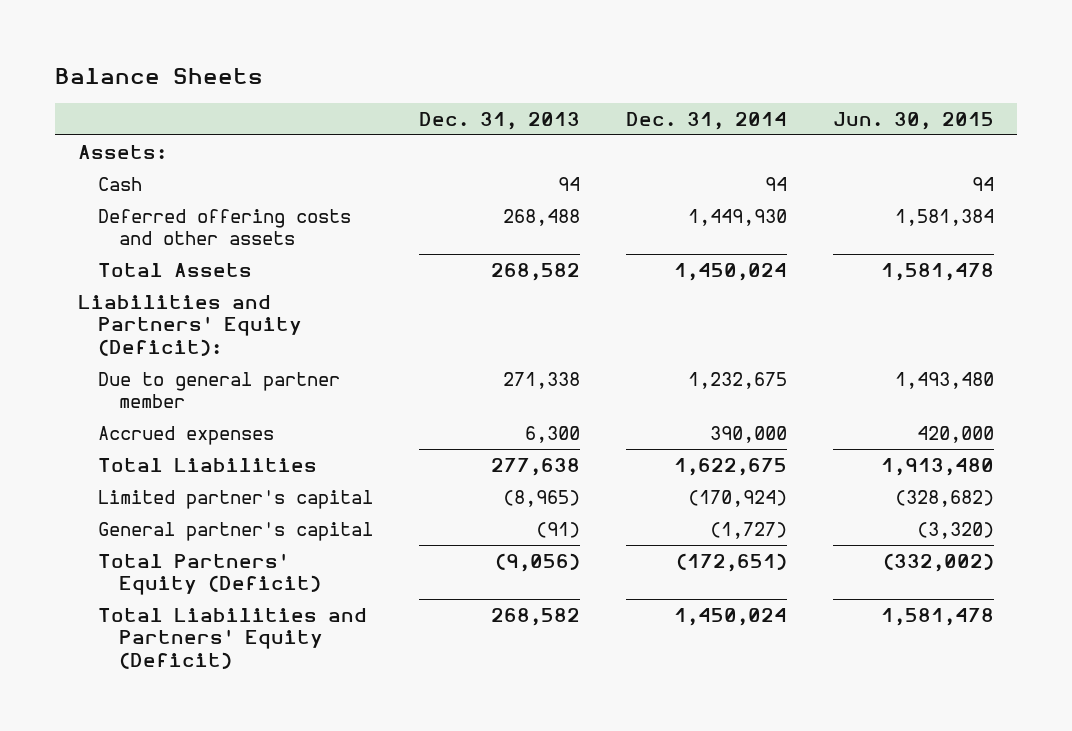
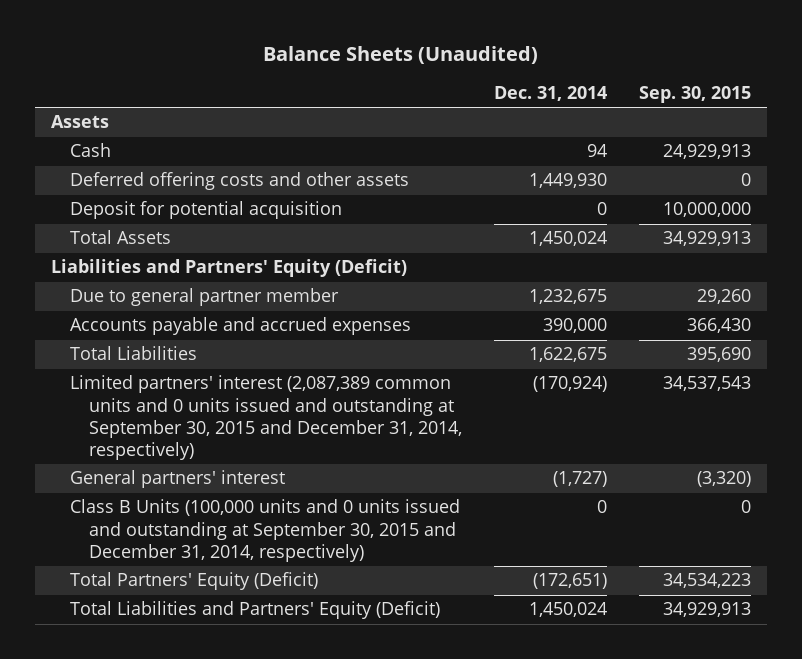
[55,68,264,85] Balance Sheets -> [262,46,538,65] Balance Sheets (Unaudited)
[419,111,581,130] Dec. 31, 2013 -> none
[832,111,994,130] Jun. 30, 2015 -> none
none -> [638,86,751,104] Sep. 30, 2015
[78,144,168,159] Assets: -> [50,115,109,129] Assets
none -> [69,201,342,220] Deposit for potential acquisition
[78,294,303,356] Liabilities and Partners' Equity (Deficit): -> [50,259,407,278] Liabilities and Partners' Equity (Deficit)
[98,425,275,445] Accrued expenses -> [69,317,411,336] Accounts payable and accrued expenses
[98,489,374,509] Limited partner's capital -> [69,375,462,461] Limited partners' interest (2,087,389 common units and 0 units issued and outstanding at September 30, 2015 and December 31, 2014, respectively)
[98,521,374,541] General partner's capital -> [69,470,285,489] General partners' interest
none -> [69,499,460,562] Class B Units (100,000 units and 0 units issued and outstanding at September 30, 2015 and December 31, 2014, respectively)

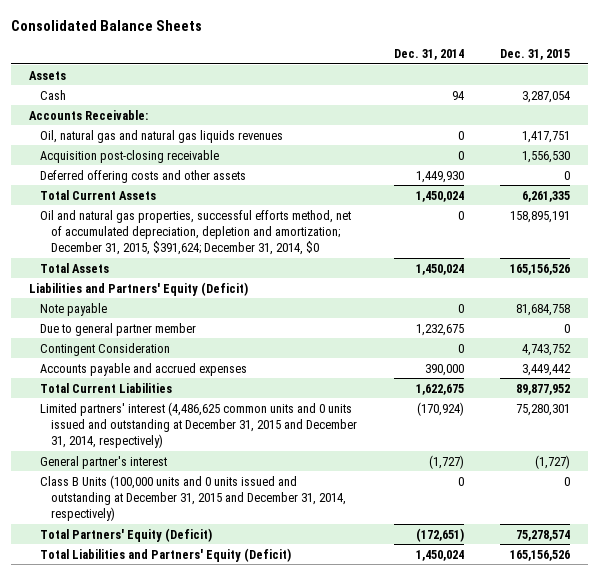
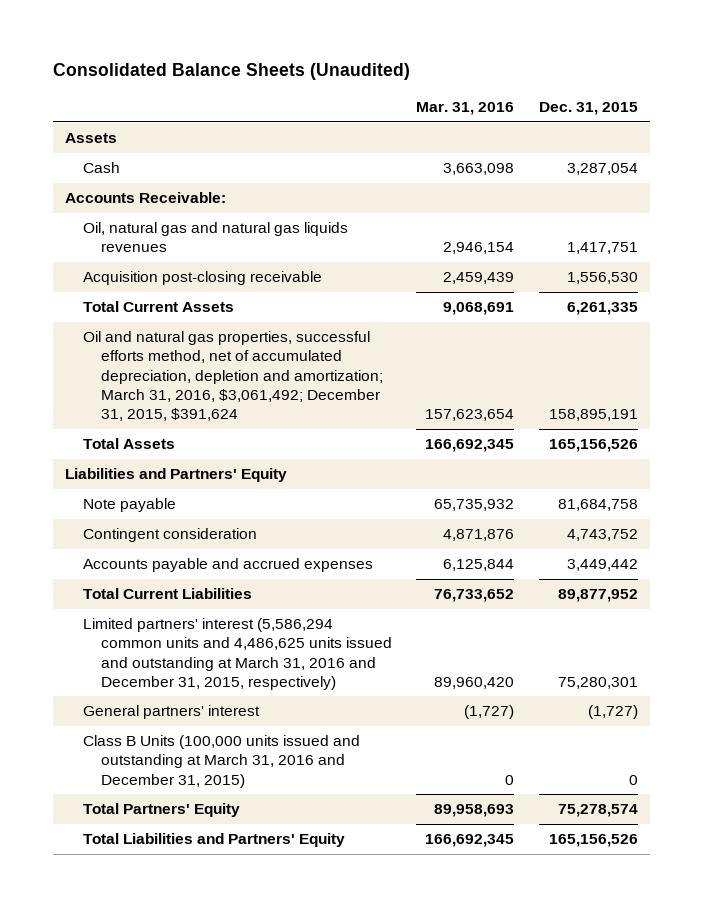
[10,19,202,31] Consolidated Balance Sheets -> [52,63,410,81] Consolidated Balance Sheets (Unaudited)
[393,48,464,60] Dec. 31, 2014 -> none
none -> [416,102,515,116] Mar. 31, 2016
[40,169,247,183] Deferred offering costs and other assets -> none
[40,209,352,256] Oil and natural gas properties, successful efforts method, net of accumulated depreciation, depletion and amortization; December 31, 2015, $391,624; December 31, 2014, $0 -> [82,331,383,422] Oil and natural gas properties, successful efforts method, net of accumulated depreciation, depletion and amortization; March 31, 2016, $3,061,492; December 31, 2015, $391,624
[29,281,249,296] Liabilities and Partners' Equity (Deficit) -> [64,468,287,483] Liabilities and Partners' Equity
[40,322,197,336] Due to general partner member -> none
[40,342,171,356] Contingent Consideration -> [82,528,257,543] Contingent consideration
[40,401,358,449] Limited partners' interest (4,486,625 common units and 0 units issued and outstanding at December 31, 2015 and December 31, 2014, respectively) -> [82,618,392,690] Limited partners' interest (5,586,294 common units and 4,486,625 units issued and outstanding at March 31, 2016 and December 31, 2015, respectively)
[40,455,168,469] General partner's interest -> [82,705,260,720] General partners' interest
[40,474,347,522] Class B Units (100,000 units and 0 units issued and outstanding at December 31, 2015 and December 31, 2014, respectively) -> [82,735,360,788] Class B Units (100,000 units issued and outstanding at March 31, 2016 and December 31, 2015)
[40,527,213,542] Total Partners' Equity (Deficit) -> [82,803,240,818] Total Partners' Equity
[40,547,292,562] Total Liabilities and Partners' Equity (Deficit) -> [82,833,345,848] Total Liabilities and Partners' Equity

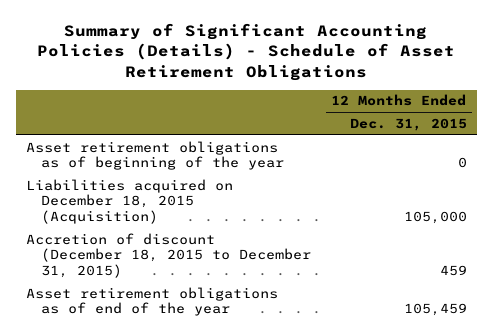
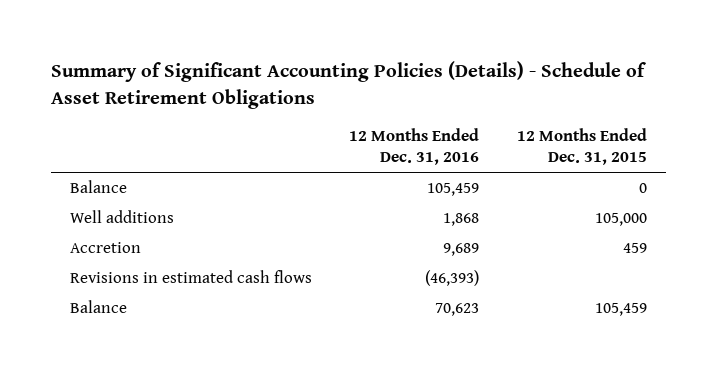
none -> [349,128,480,166] 12 Months Ended Dec. 31, 2016
[26,140,284,171] Asset retirement obligations as of beginning of the year -> [69,180,127,194] Balance
[26,178,234,224] Liabilities acquired on December 18, 2015 (Acquisition) -> [69,210,174,224] Well additions
[26,232,311,278] Accretion of discount (December 18, 2015 to December 31, 2015) -> [69,242,141,254] Accretion
none -> [69,270,312,284] Revisions in estimated cash flows
[26,286,279,317] Asset retirement obligations as of end of the year -> [69,300,127,314] Balance

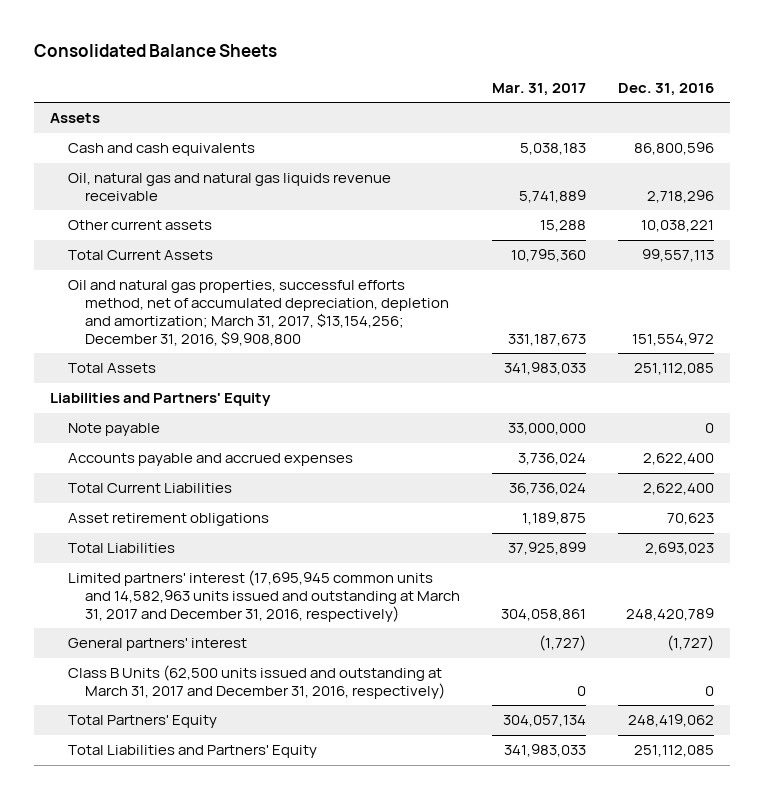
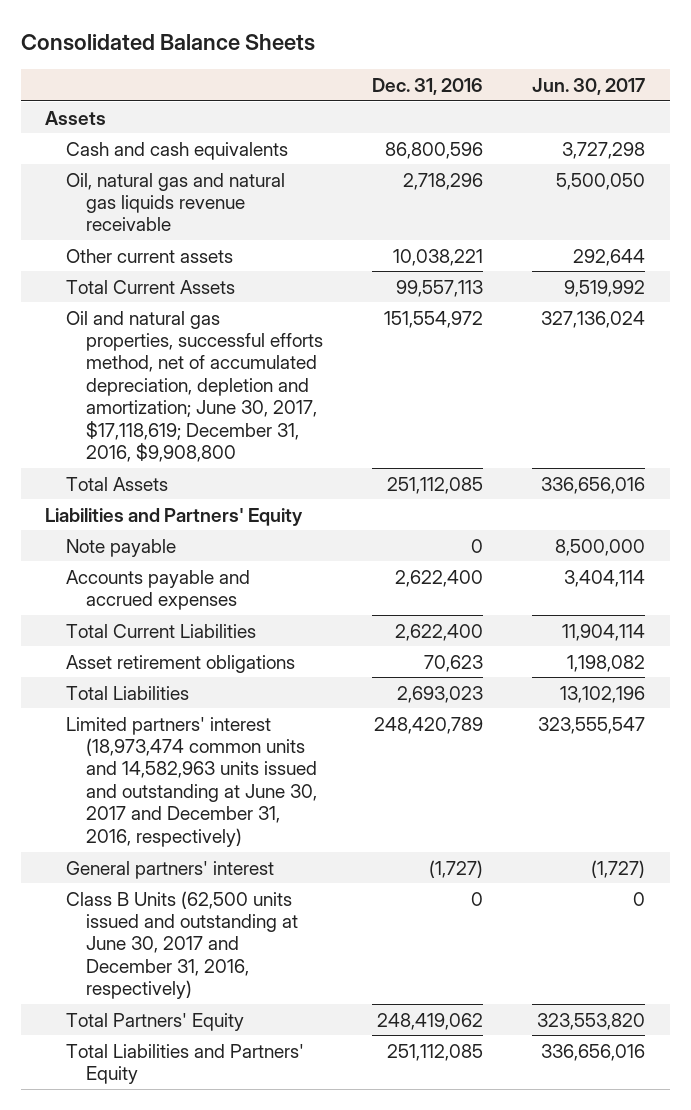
[492,82,587,96] Mar. 31, 2017 -> none
none -> [532,77,646,95] Jun. 30, 2017
[67,280,450,346] Oil and natural gas properties, successful efforts method, net of accumulated depreciation, depletion and amortization; March 31, 2017, $13,154,256; December 31, 2016, $9,908,800 -> [65,310,324,463] Oil and natural gas properties, successful efforts method, net of accumulated depreciation, depletion and amortization; June 30, 2017, $17,118,619; December 31, 2016, $9,908,800
[67,570,461,623] Limited partners' interest (17,695,945 common units and 14,582,963 units issued and outstanding at March 31, 2017 and December 31, 2016, respectively) -> [65,716,318,847] Limited partners' interest (18,973,474 common units and 14,582,963 units issued and outstanding at June 30, 2017 and December 31, 2016, respectively)
[67,665,446,700] Class B Units (62,500 units issued and outstanding at March 31, 2017 and December 31, 2016, respectively) -> [65,890,299,1000] Class B Units (62,500 units issued and outstanding at June 30, 2017 and December 31, 2016, respectively)

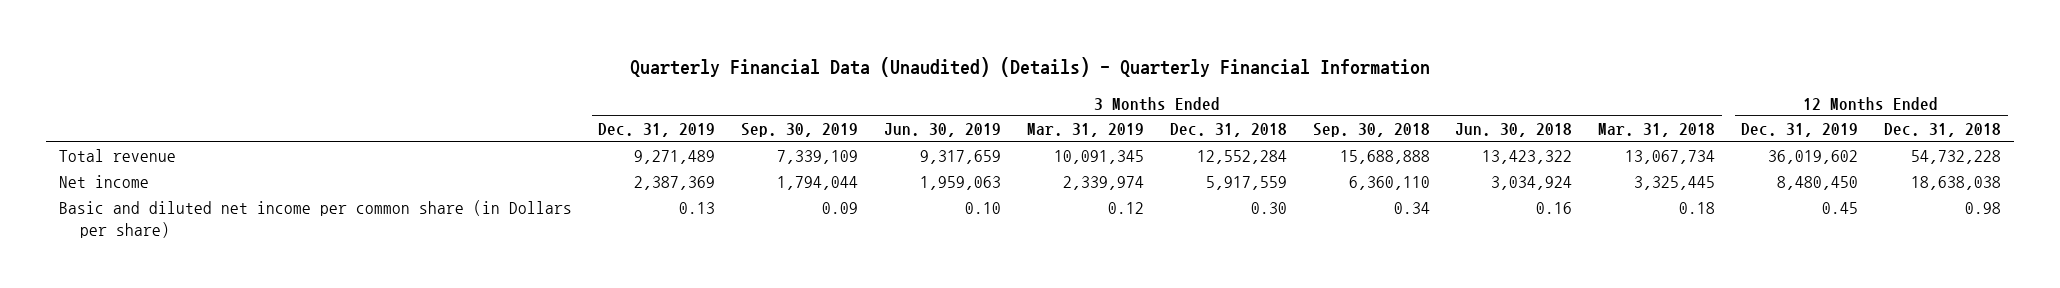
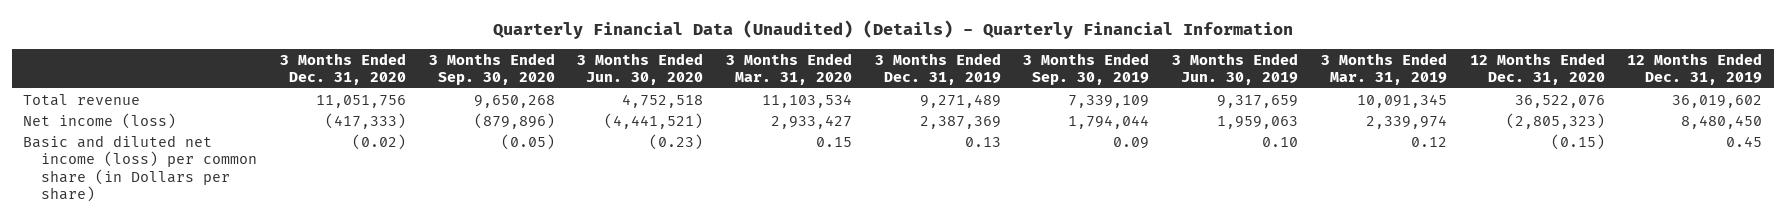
[1169,123,1287,138] Dec. 31, 2018 -> none
[1312,123,1430,138] Sep. 30, 2018 -> none
[1455,123,1573,138] Jun. 30, 2018 -> none
[1598,123,1716,138] Mar. 31, 2018 -> none
[1884,123,2002,138] Dec. 31, 2018 -> none
none -> [279,52,406,86] 3 Months Ended Dec. 31, 2020
none -> [428,52,555,86] 3 Months Ended Sep. 30, 2020
none -> [577,52,704,86] 3 Months Ended Jun. 30, 2020
none -> [726,52,853,86] 3 Months Ended Mar. 31, 2020
none -> [1469,52,1605,86] 12 Months Ended Dec. 31, 2020
[59,175,150,189] Net income -> [23,112,177,129] Net income (loss)
[59,200,573,238] Basic and diluted net income per common share (in Dollars per share) -> [23,134,258,203] Basic and diluted net income (loss) per common share (in Dollars per share)

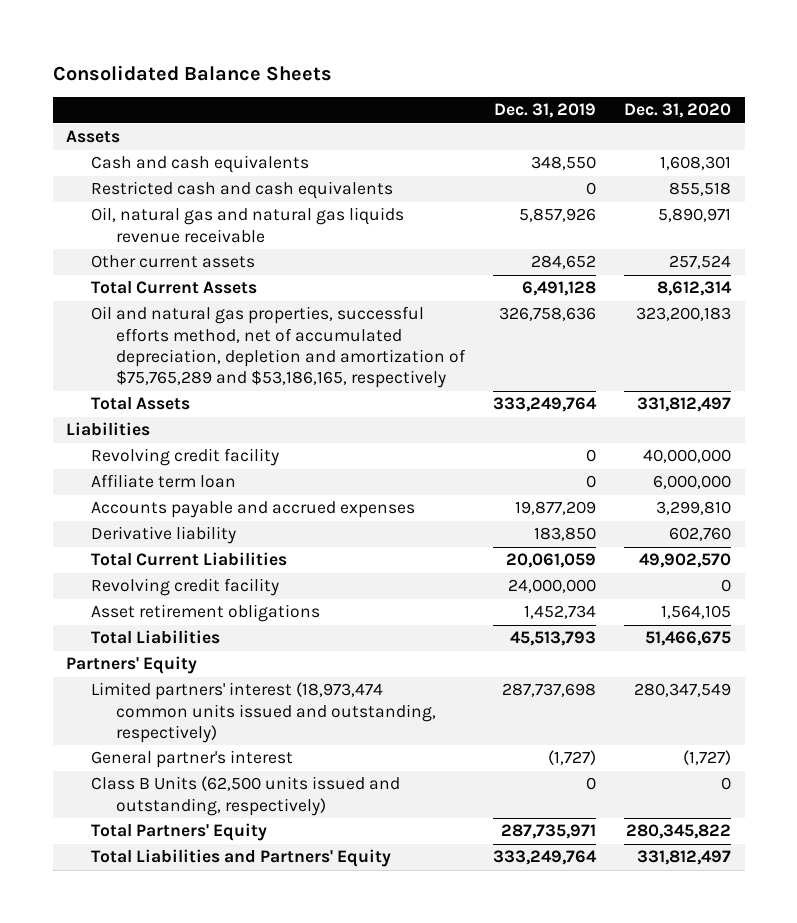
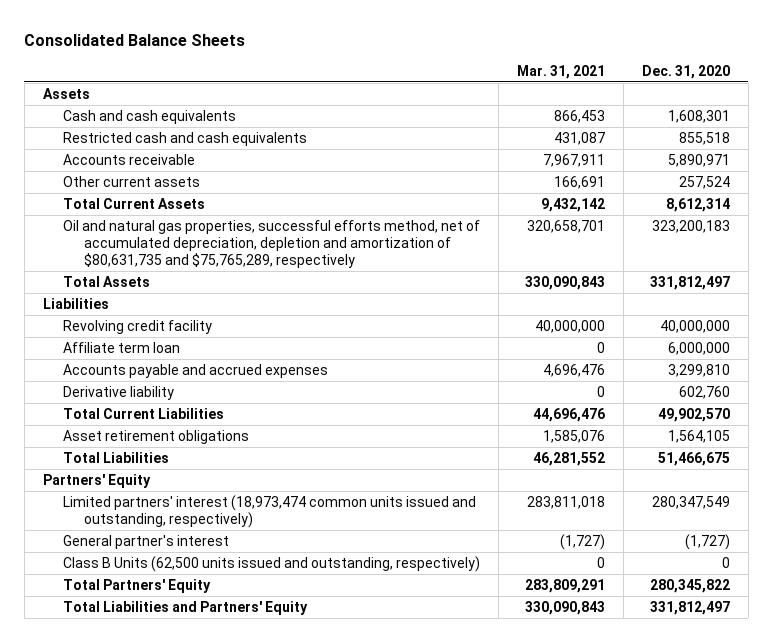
[493,103,596,119] Dec. 31, 2019 -> none
none -> [517,65,606,80] Mar. 31, 2021
[91,207,405,243] Oil, natural gas and natural gas liquids revenue receivable -> [63,153,196,165] Accounts receivable
[91,306,466,389] Oil and natural gas properties, successful efforts method, net of accumulated depreciation, depletion and amortization of $75,765,289 and $53,186,165, respectively -> [63,219,481,268] Oil and natural gas properties, successful efforts method, net of accumulated depreciation, depletion and amortization of $80,631,735 and $75,765,289, respectively
[91,578,280,597] Revolving credit facility -> none

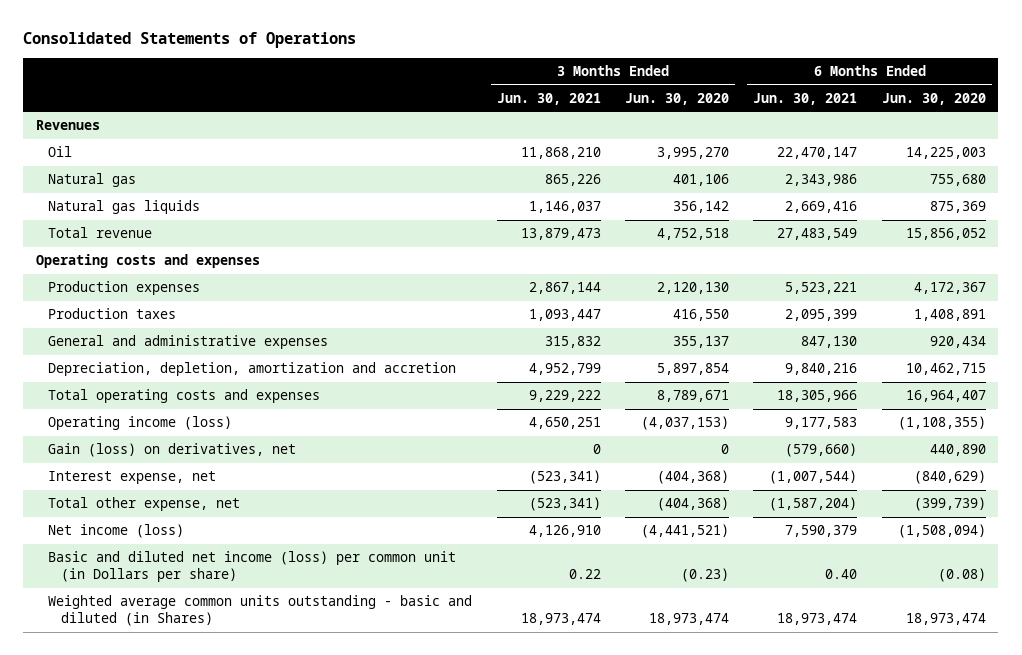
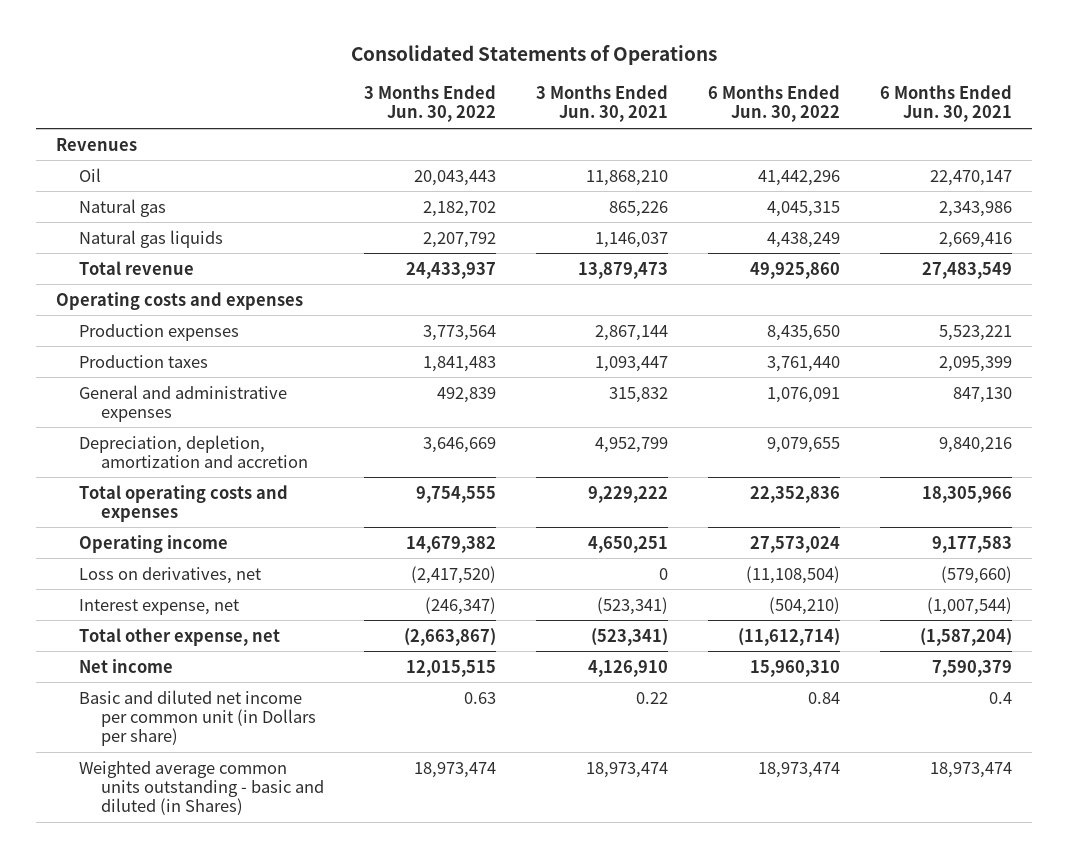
[625,92,730,105] Jun. 30, 2020 -> none
[881,92,986,105] Jun. 30, 2020 -> none
none -> [364,85,497,123] 3 Months Ended Jun. 30, 2022
none -> [708,85,841,123] 6 Months Ended Jun. 30, 2022
[48,416,233,431] Operating income (loss) -> [78,534,228,553] Operating income
[48,443,297,458] Gain (loss) on derivatives, net -> [78,566,261,584] Loss on derivatives, net
[48,524,185,539] Net income (loss) -> [78,658,173,673] Net income
[48,551,457,583] Basic and diluted net income (loss) per common unit (in Dollars per share) -> [78,689,317,747] Basic and diluted net income per common unit (in Dollars per share)
[825,569,858,580] 0.40 -> [989,691,1013,704] 0.4

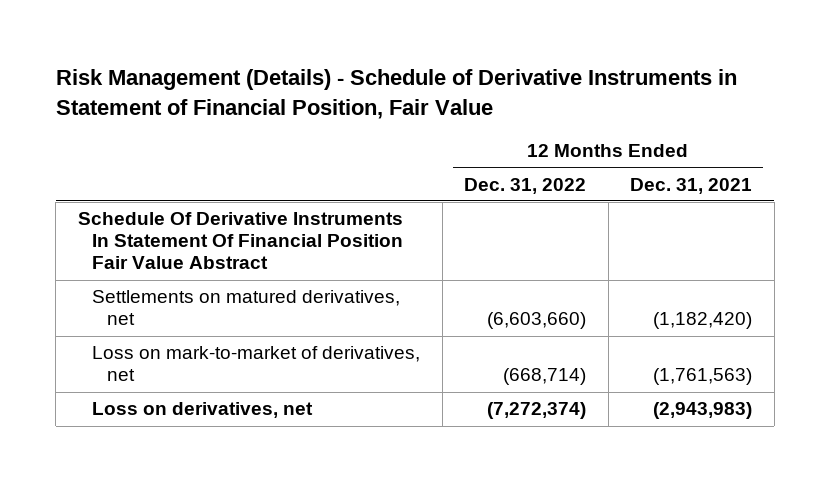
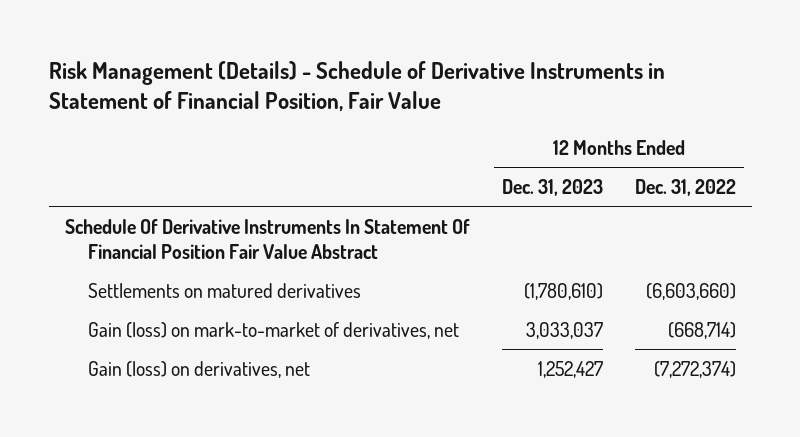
[630,177,753,194] Dec. 31, 2021 -> none
none -> [501,178,603,196] Dec. 31, 2023
[92,290,401,326] Settlements on matured derivatives, net -> [88,282,362,298] Settlements on matured derivatives
[92,346,421,382] Loss on mark-to-market of derivatives, net -> [88,321,460,339] Gain (loss) on mark-to-market of derivatives, net
[92,402,314,419] Loss on derivatives, net -> [88,360,311,378] Gain (loss) on derivatives, net

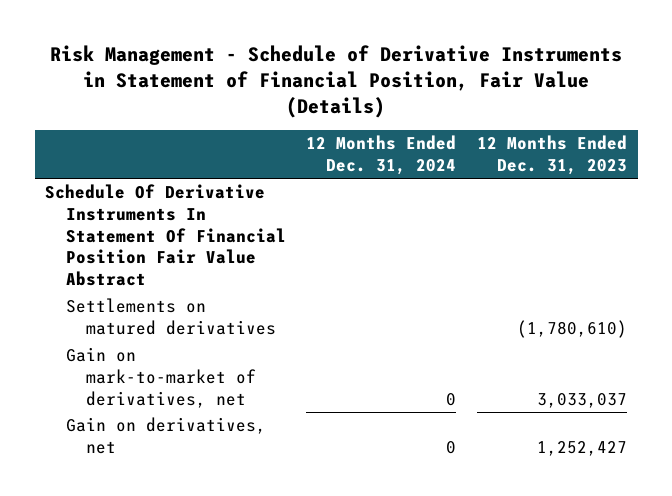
[48,60,665,113] Risk Management (Details) - Schedule of Derivative Instruments in Statement of Financial Position, Fair Value -> [50,44,623,119] Risk Management - Schedule of Derivative Instruments in Statement of Financial Position, Fair Value (Details)
[634,178,736,196] Dec. 31, 2022 -> none
none -> [306,135,457,175] 12 Months Ended Dec. 31, 2024
[88,321,460,339] Gain (loss) on mark-to-market of derivatives, net -> [65,347,257,408] Gain on mark-to-market of derivatives, net
[88,360,311,378] Gain (loss) on derivatives, net -> [65,417,266,455] Gain on derivatives, net

